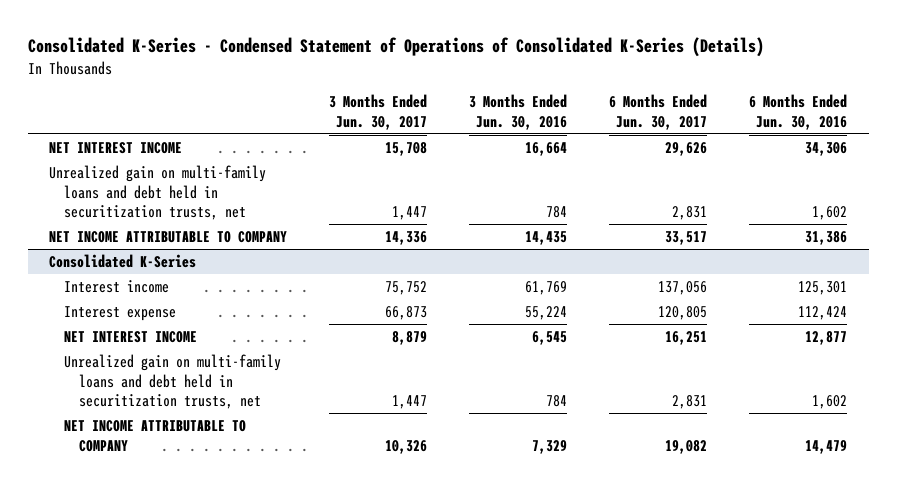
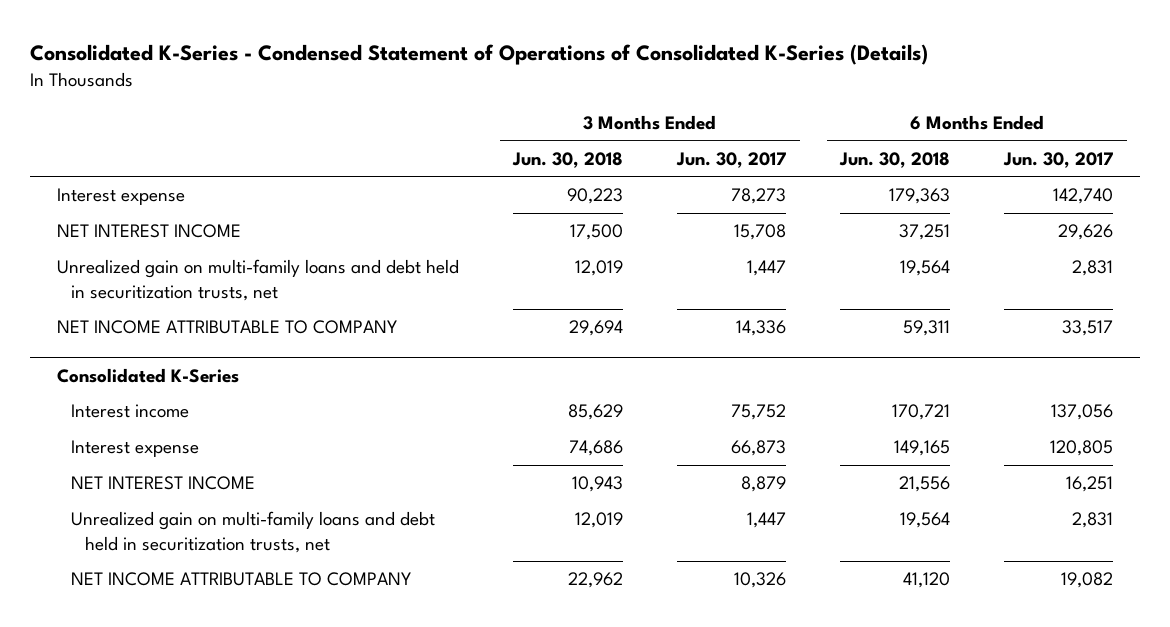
[469,94,568,130] 3 Months Ended Jun. 30, 2016 -> none
[749,94,848,130] 6 Months Ended Jun. 30, 2016 -> none
none -> [512,151,624,168] Jun. 30, 2018
none -> [839,151,951,168] Jun. 30, 2018
none -> [57,188,186,206] Interest expense

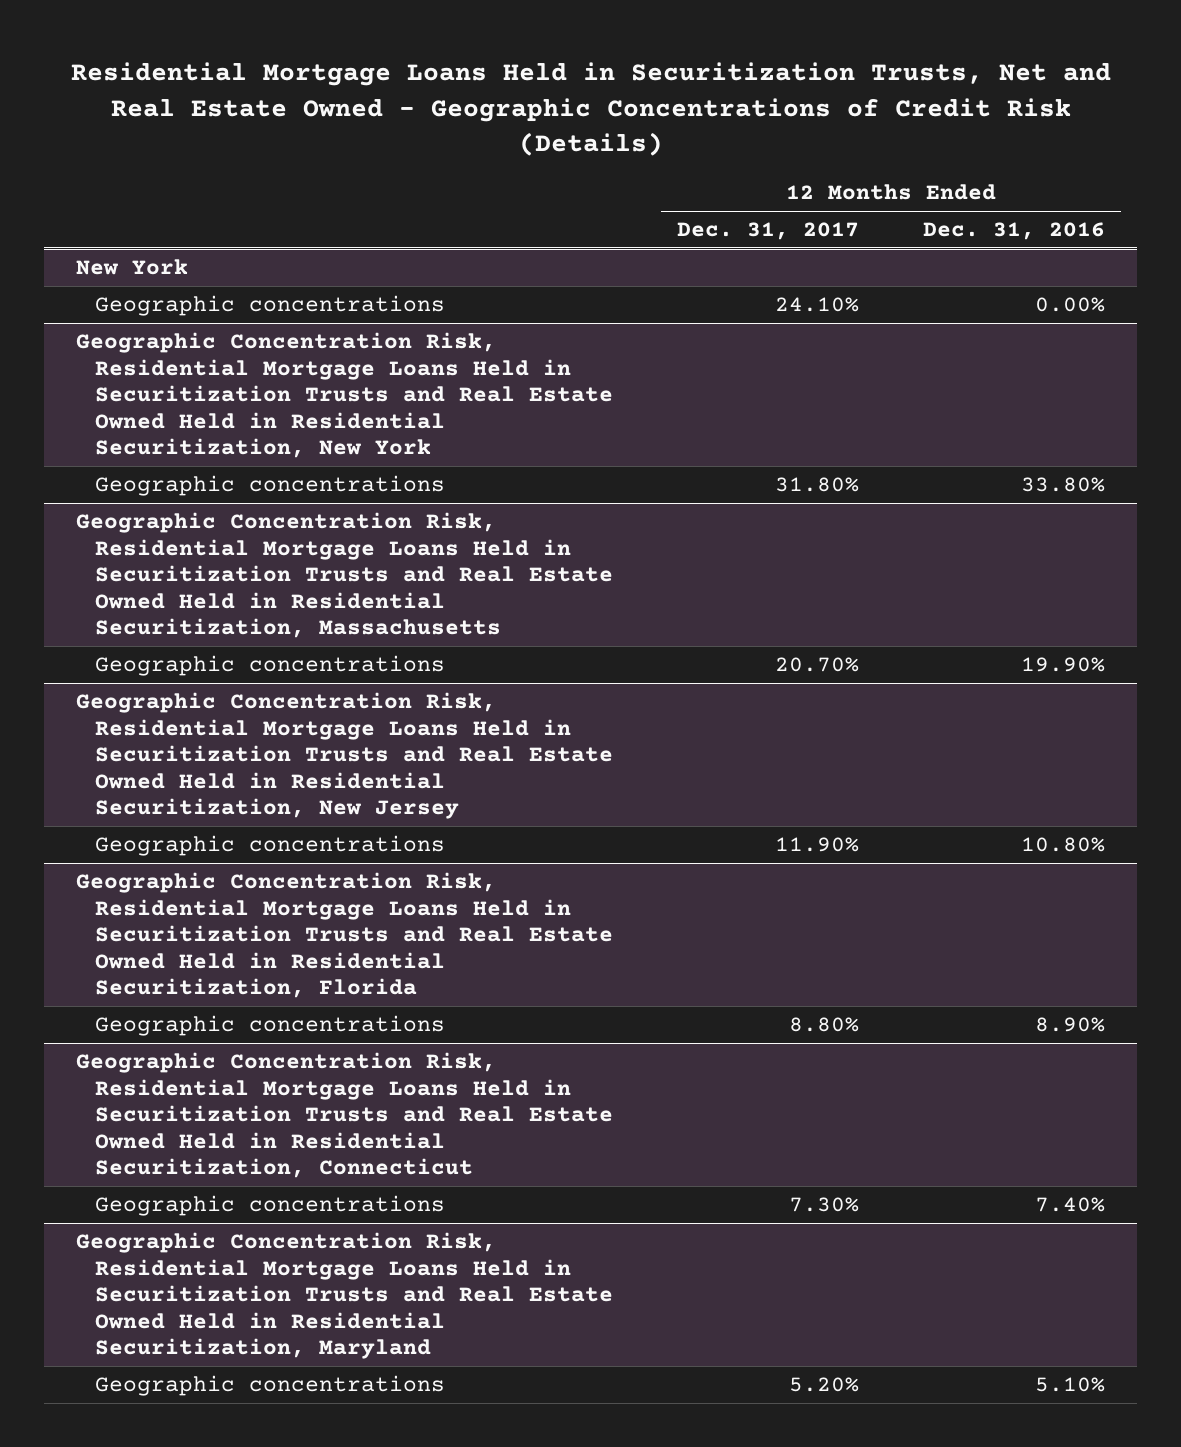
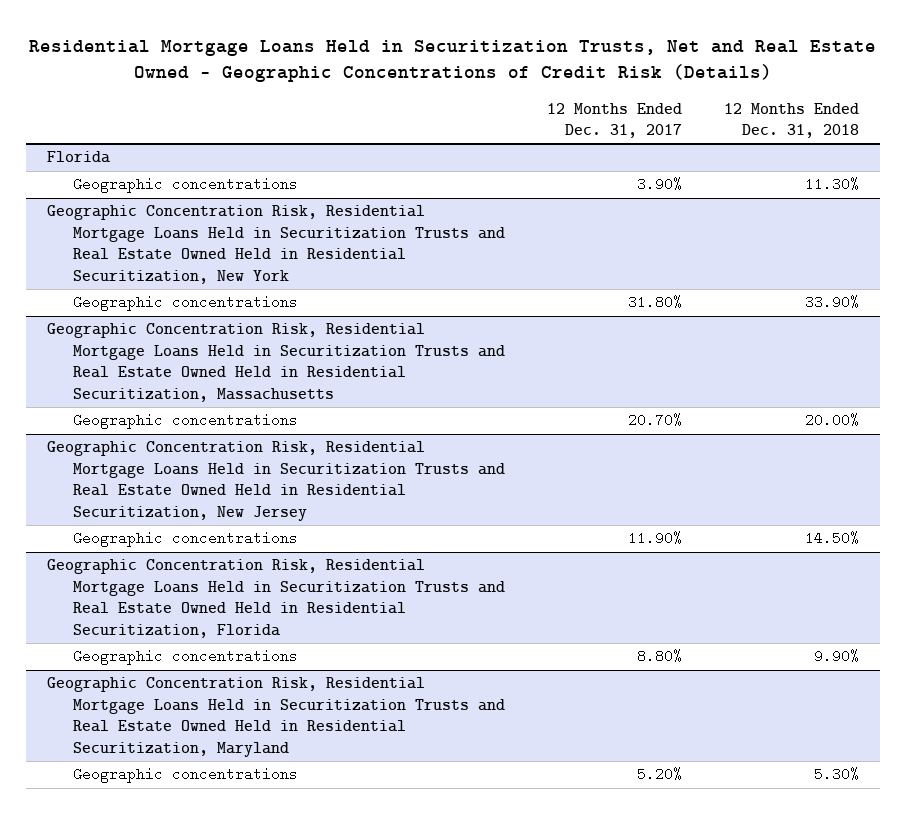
[923,222,1106,241] Dec. 31, 2016 -> none
none -> [723,102,859,139] 12 Months Ended Dec. 31, 2018
[75,258,188,275] New York -> none
none -> [47,151,111,164] Florida
[775,296,860,312] 24.10% -> [636,177,682,192] 3.90%
[75,1051,614,1179] Geographic Concentration Risk, Residential Mortgage Loans Held in Securitization Trusts and Real Estate Owned Held in Residential Securitization, Connecticut -> none
[95,1194,446,1216] Geographic concentrations -> none

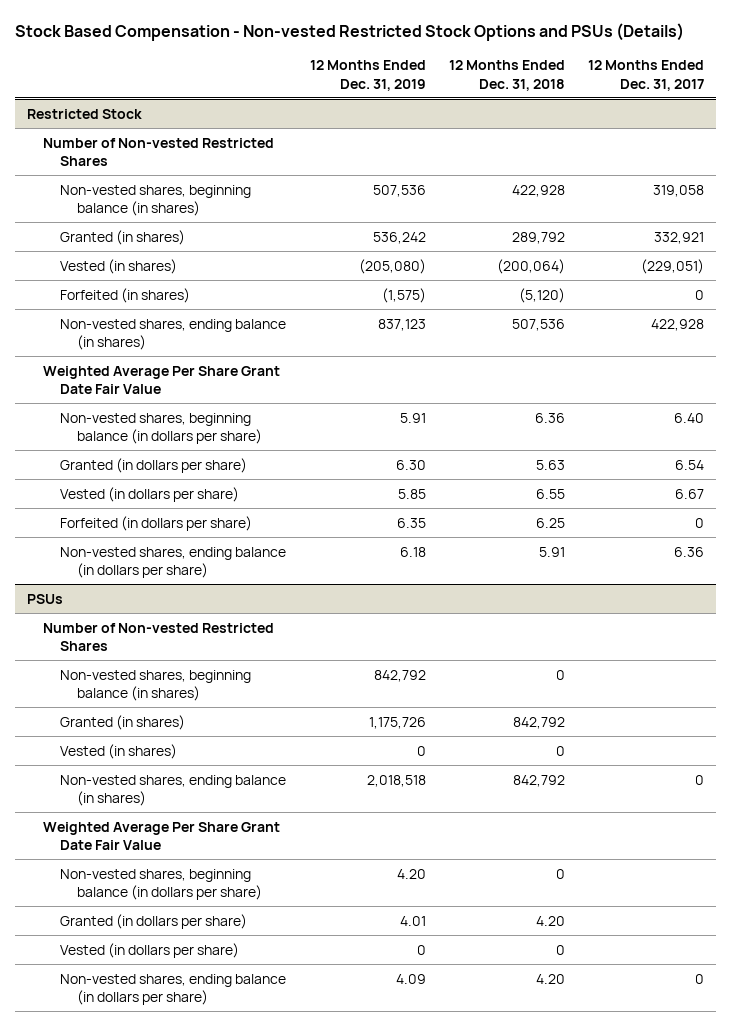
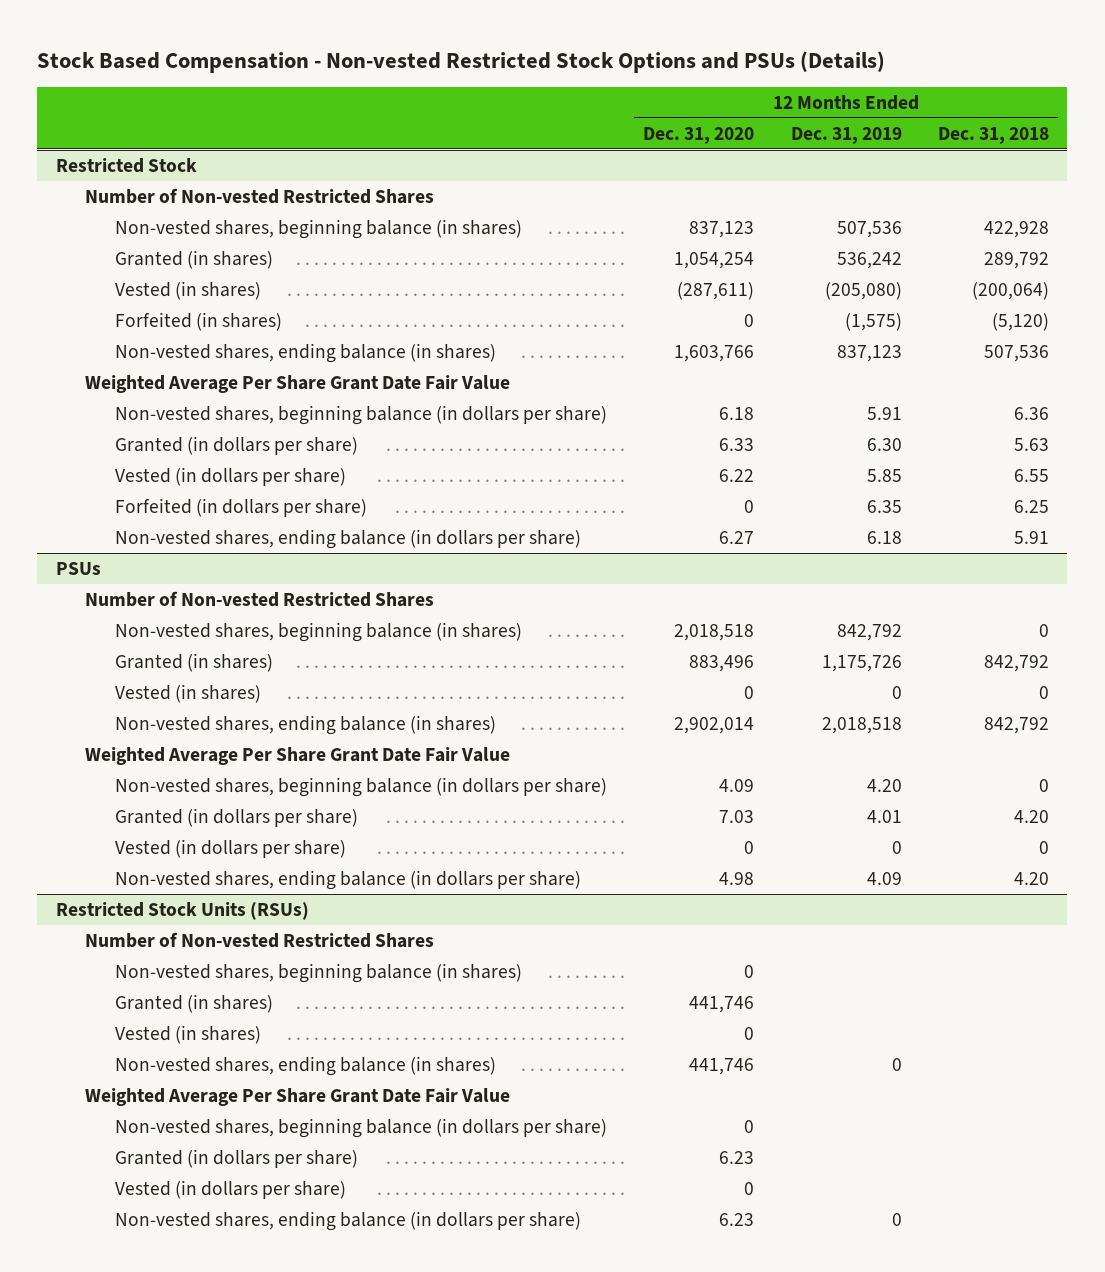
[588,60,705,91] 12 Months Ended Dec. 31, 2017 -> none
none -> [643,126,755,144] Dec. 31, 2020
none -> [55,901,309,920] Restricted Stock Units (RSUs)
none -> [85,931,435,948] Number of Non-vested Restricted Shares
none -> [114,962,522,983] Non-vested shares, beginning balance (in shares)
none -> [114,993,273,1013] Granted (in shares)
none -> [114,1024,261,1044] Vested (in shares)
none -> [114,1055,496,1076] Non-vested shares, ending balance (in shares)
none -> [85,1087,511,1106] Weighted Average Per Share Grant Date Fair Value
none -> [114,1117,607,1138] Non-vested shares, beginning balance (in dollars per share)
none -> [114,1148,358,1168] Granted (in dollars per share)
none -> [114,1179,346,1199] Vested (in dollars per share)
none -> [114,1210,581,1231] Non-vested shares, ending balance (in dollars per share)

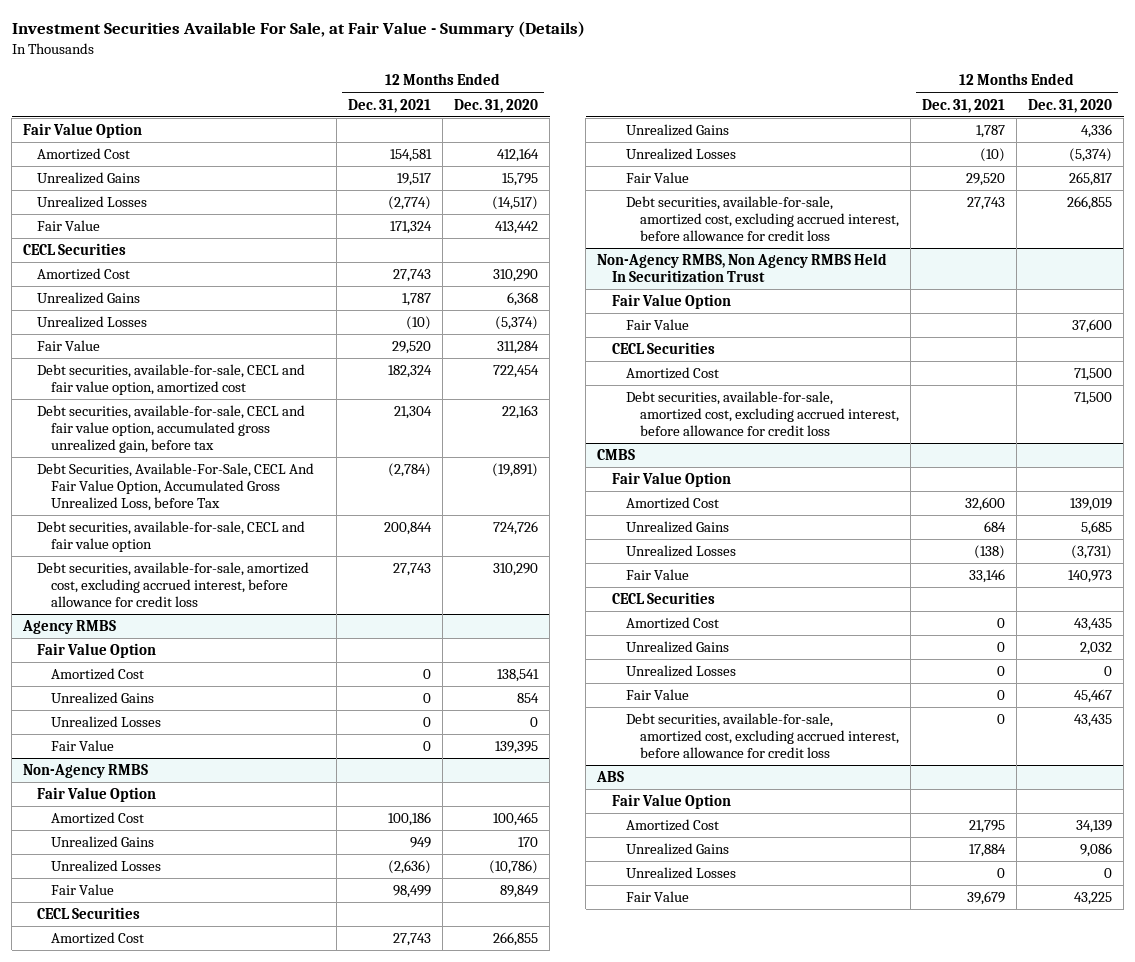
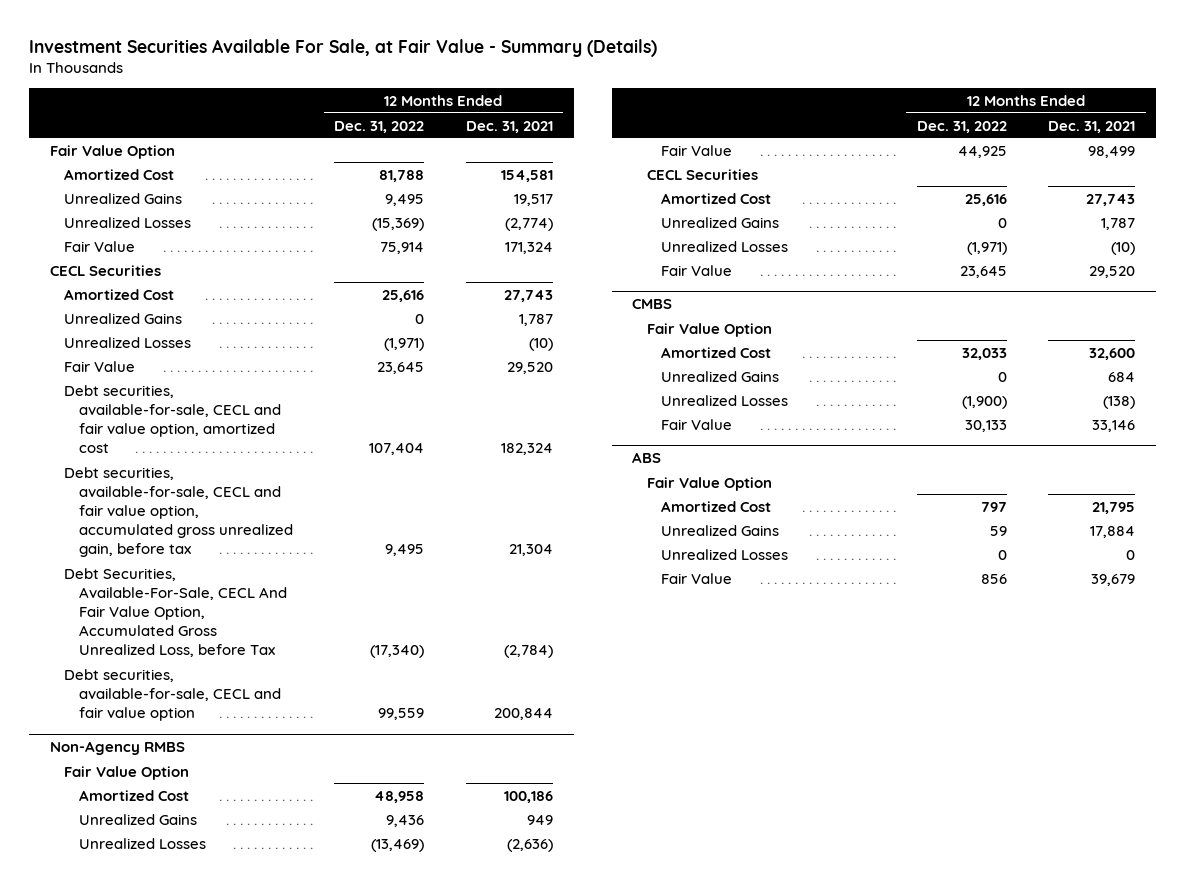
[453,98,538,113] Dec. 31, 2020 -> none
none -> [334,120,425,133] Dec. 31, 2022
[37,562,310,608] Debt securities, available-for-sale, amortized cost, excluding accrued interest, before allowance for credit loss -> none
[22,620,117,635] Agency RMBS -> none
[37,643,157,659] Fair Value Option -> none
[51,668,145,681] Amortized Cost -> none
[51,692,155,705] Unrealized Gains -> none
[51,716,162,729] Unrealized Losses -> none
[51,740,115,752] Fair Value -> none
[625,196,899,242] Debt securities, available-for-sale, amortized cost, excluding accrued interest, before allowance for credit loss -> none
[597,253,888,283] Non-Agency RMBS, Non Agency RMBS Held In Securitization Trust -> none
[611,294,731,310] Fair Value Option -> none
[625,319,689,331] Fair Value -> none
[611,342,715,355] CECL Securities -> none
[625,367,719,380] Amortized Cost -> none
[625,391,899,437] Debt securities, available-for-sale, amortized cost, excluding accrued interest, before allowance for credit loss -> none
[611,592,715,605] CECL Securities -> none
[625,617,719,630] Amortized Cost -> none
[625,641,729,654] Unrealized Gains -> none
[625,665,736,678] Unrealized Losses -> none
[625,689,689,701] Fair Value -> none
[625,713,899,759] Debt securities, available-for-sale, amortized cost, excluding accrued interest, before allowance for credit loss -> none

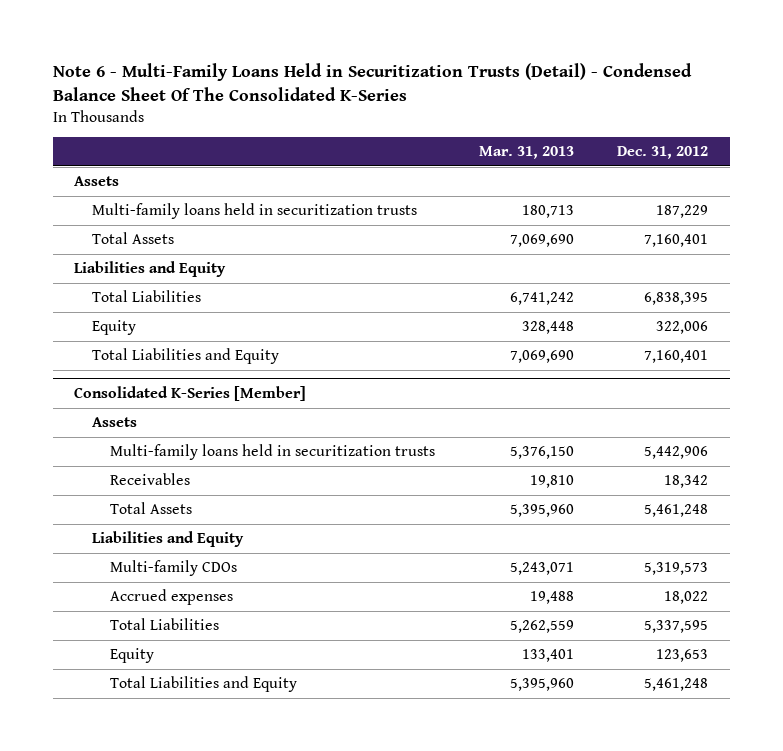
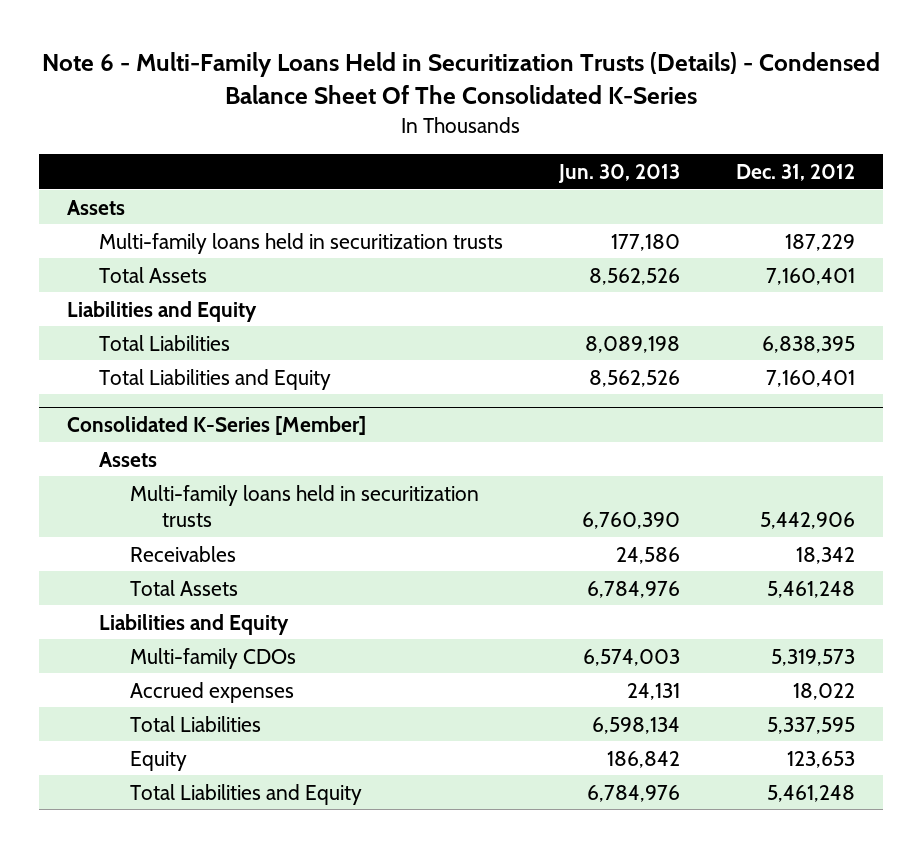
[52,62,692,101] Note 6 - Multi-Family Loans Held in Securitization Trusts (Detail) - Condensed Balance Sheet Of The Consolidated K-Series -> [42,52,881,105] Note 6 - Multi-Family Loans Held in Securitization Trusts (Details) - Condensed Balance Sheet Of The Consolidated K-Series
[478,146,574,160] Mar. 31, 2013 -> none
none -> [557,163,680,183] Jun. 30, 2013
[92,320,137,336] Equity -> none

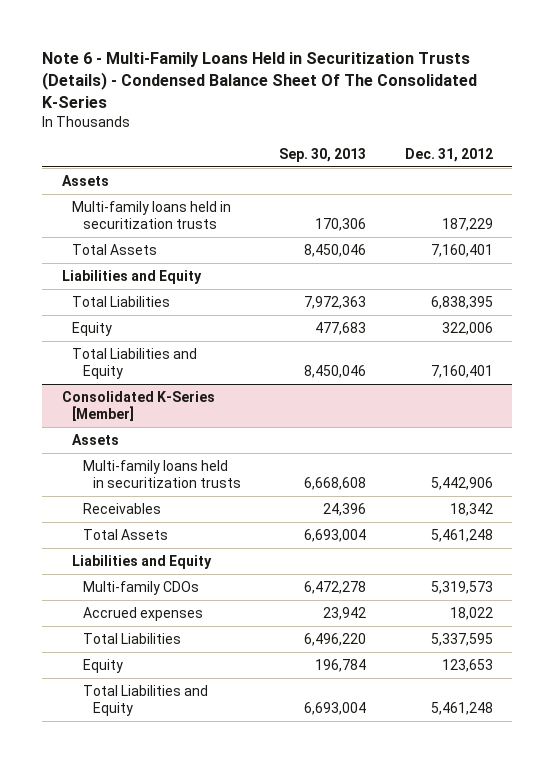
[557,163,680,183] Jun. 30, 2013 -> none
none -> [279,147,367,162] Sep. 30, 2013
none -> [72,321,113,336] Equity

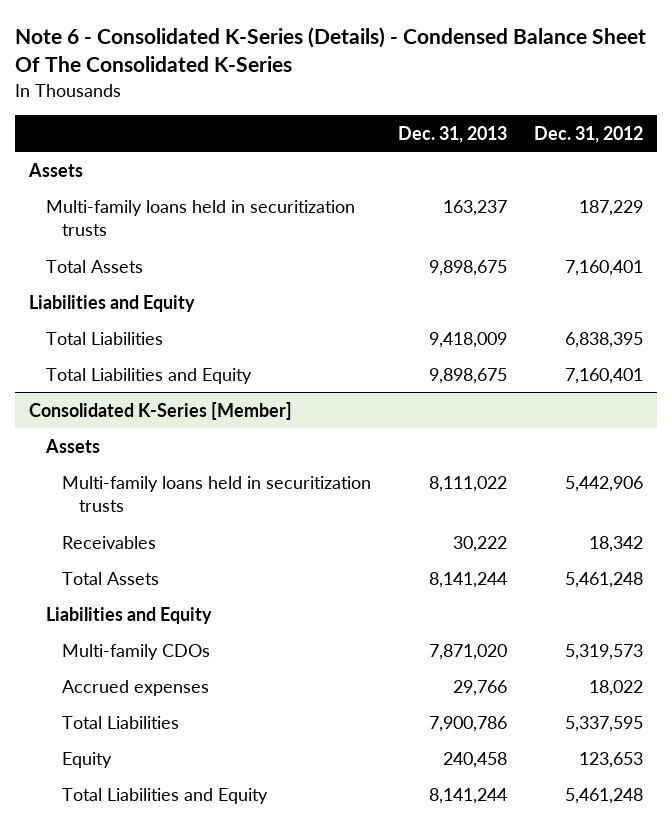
[42,52,478,108] Note 6 - Multi-Family Loans Held in Securitization Trusts (Details) - Condensed Balance Sheet Of The Consolidated K-Series -> [15,26,647,73] Note 6 - Consolidated K-Series (Details) - Condensed Balance Sheet Of The Consolidated K-Series
[279,147,367,162] Sep. 30, 2013 -> none
none -> [398,125,508,143] Dec. 31, 2013
[72,321,113,336] Equity -> none

